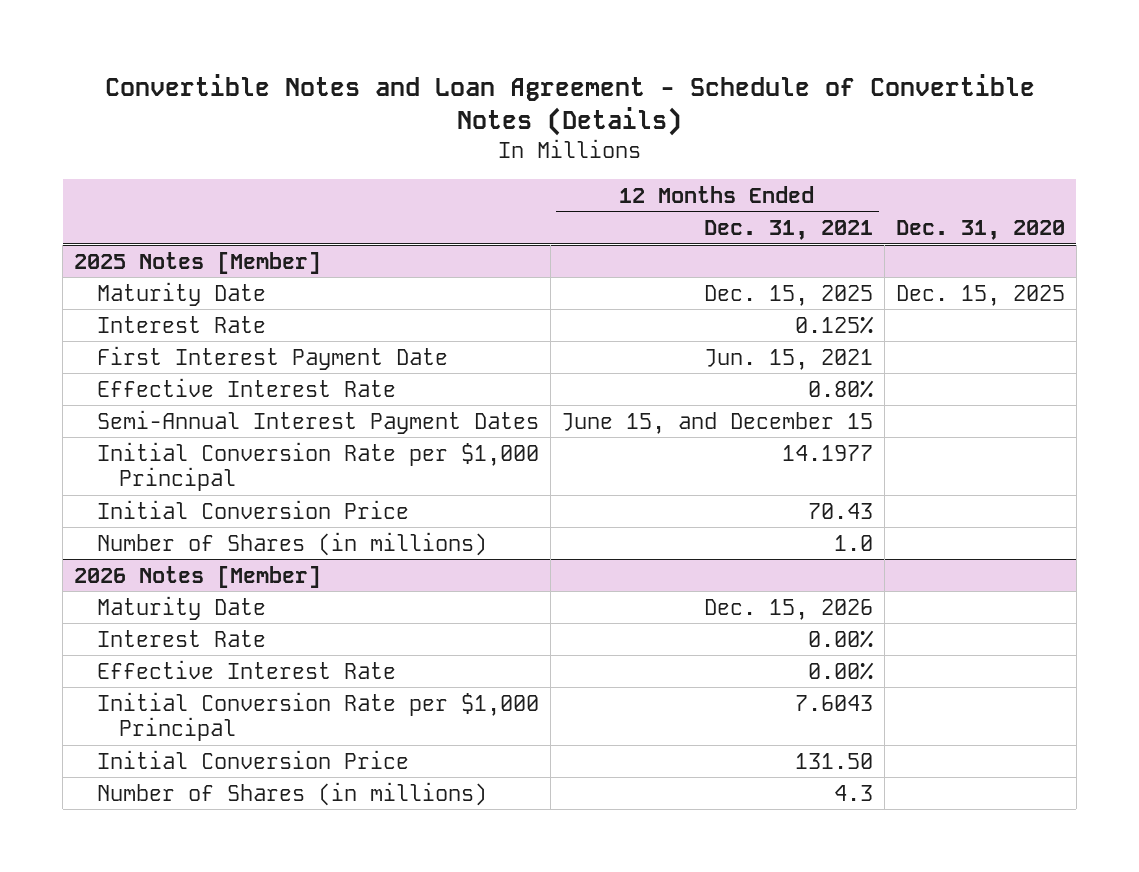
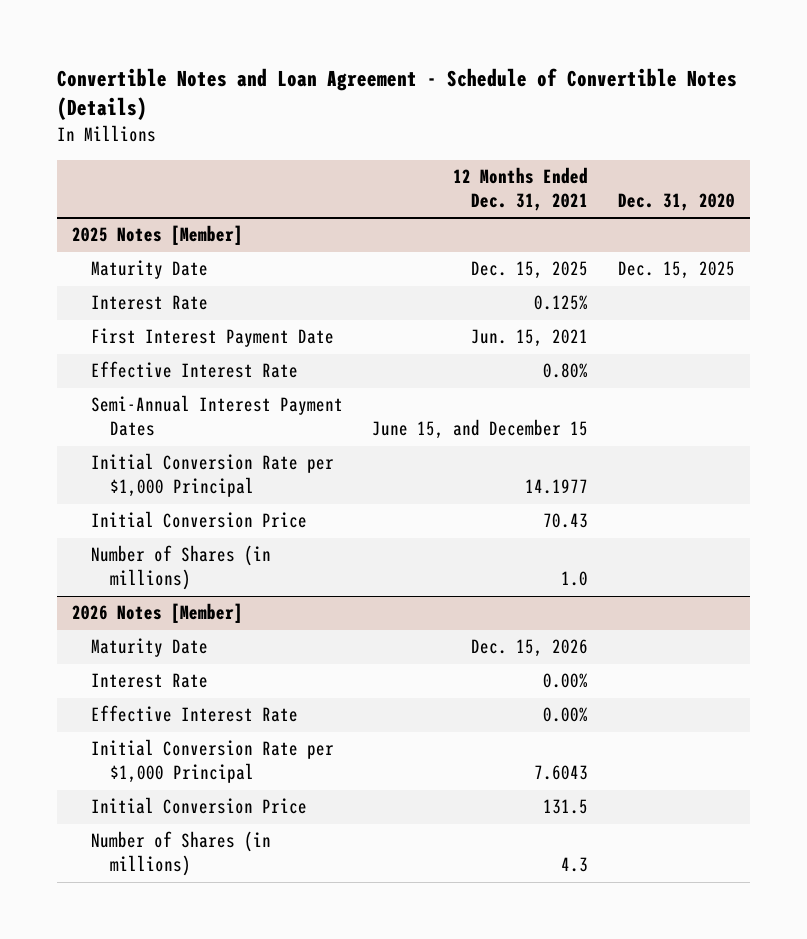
[795,752,874,769] 131.50 -> [543,799,589,815] 131.5

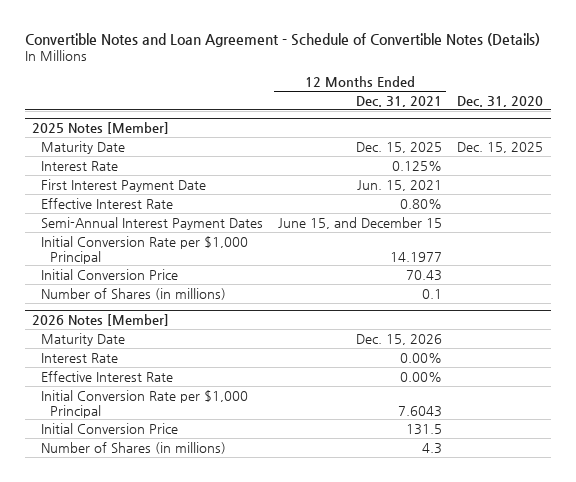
[561,571,589,587] 1.0 -> [422,288,443,299] 0.1

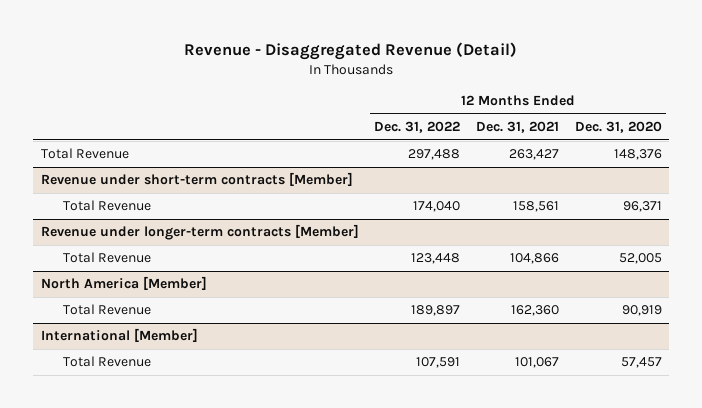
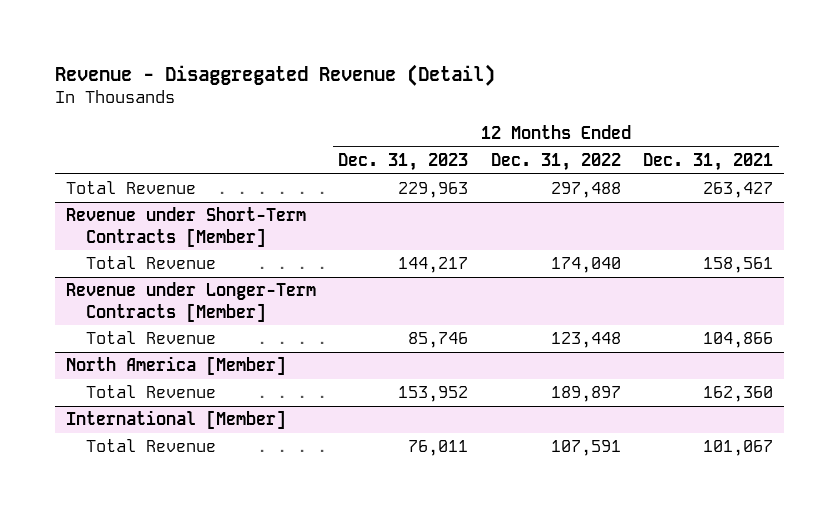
[574,121,662,134] Dec. 31, 2020 -> none
none -> [338,152,469,171] Dec. 31, 2023
[40,172,353,187] Revenue under short-term contracts [Member] -> [66,207,307,247] Revenue under Short-Term Contracts [Member]
[40,224,359,241] Revenue under longer-term contracts [Member] -> [66,282,317,322] Revenue under Longer-Term Contracts [Member]

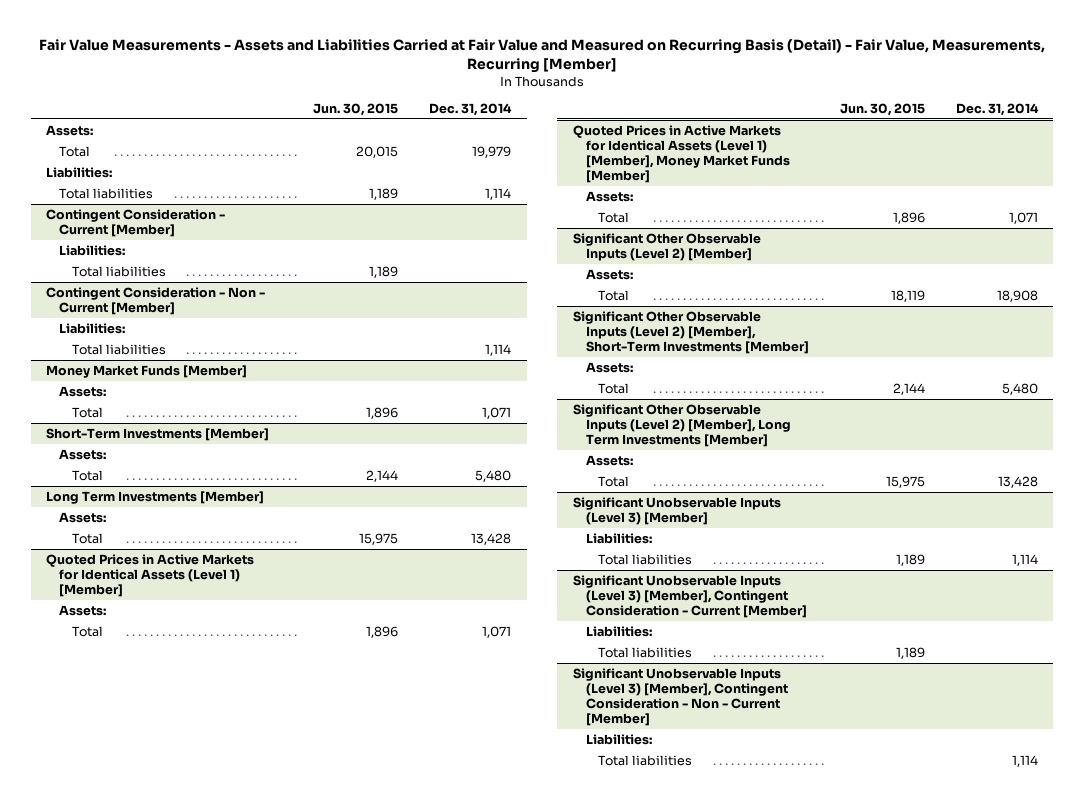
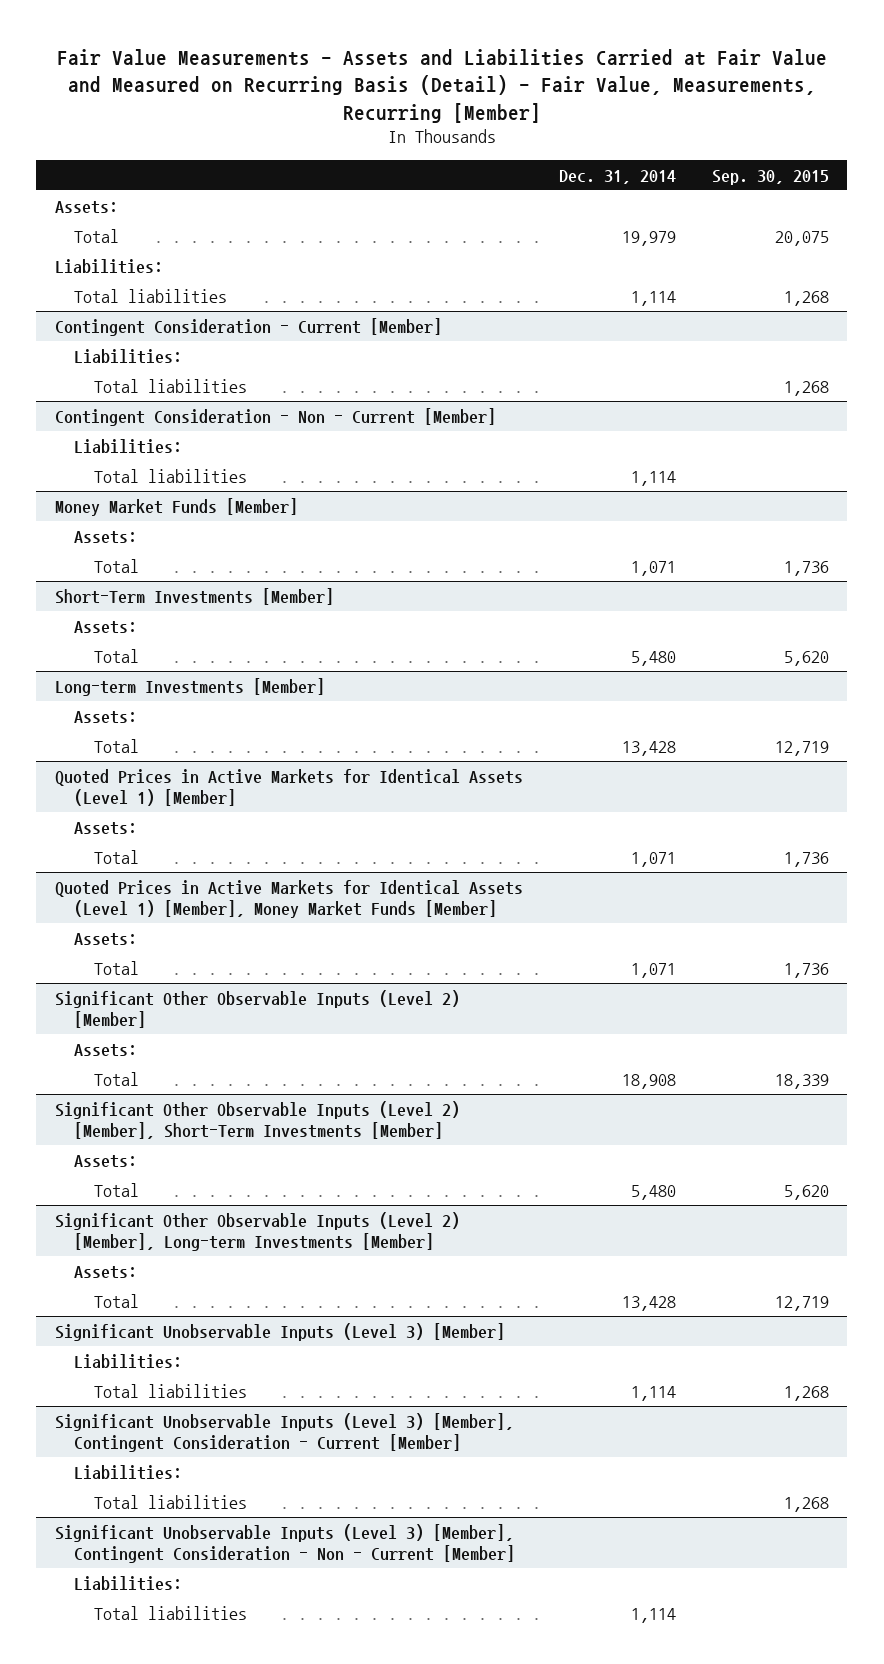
[312,102,398,116] Jun. 30, 2015 -> none
none -> [712,169,830,185] Sep. 30, 2015
[46,491,265,505] Long Term Investments [Member] -> [54,677,325,696] Long-term Investments [Member]
[572,404,791,448] Significant Other Observable Inputs (Level 2) [Member], Long Term Investments [Member] -> [54,1211,460,1251] Significant Other Observable Inputs (Level 2) [Member], Long-term Investments [Member]

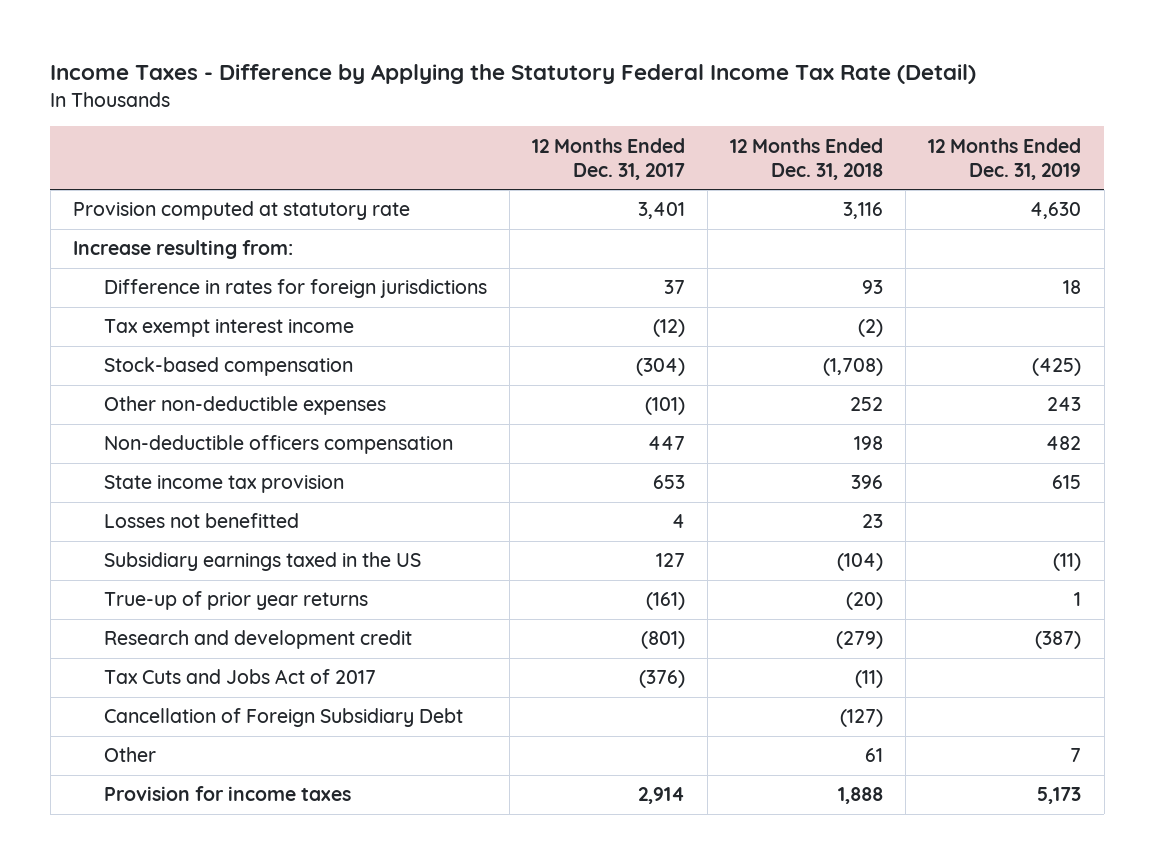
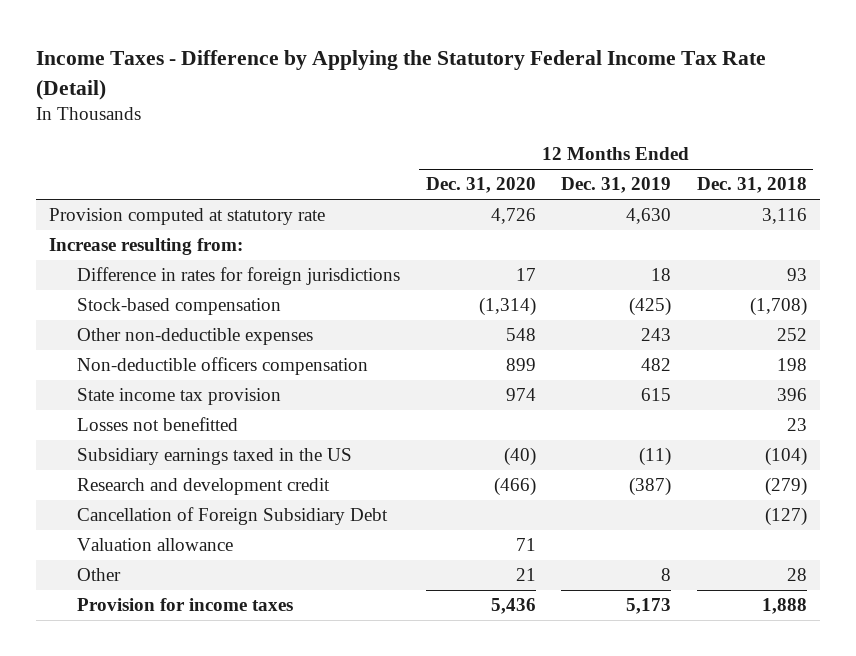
[531,137,685,180] 12 Months Ended Dec. 31, 2017 -> none
none -> [425,177,536,194] Dec. 31, 2020
[103,319,354,338] Tax exempt interest income -> none
[103,591,368,611] True-up of prior year returns -> none
[103,669,376,685] Tax Cuts and Jobs Act of 2017 -> none
none -> [76,538,233,552] Valuation allowance
[865,748,884,763] 61 -> [787,568,808,582] 28
[1070,748,1082,763] 7 -> [661,568,672,582] 8

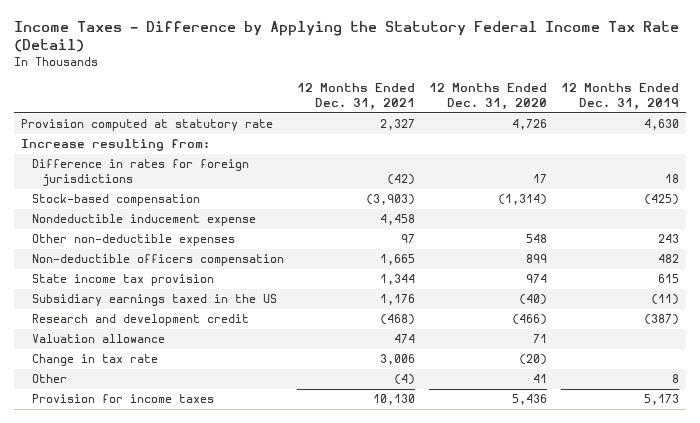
[697,177,808,194] Dec. 31, 2018 -> none
none -> [297,83,416,111] 12 Months Ended Dec. 31, 2021
none -> [31,214,256,227] Nondeductible inducement expense
[76,417,238,432] Losses not benefitted -> none
[76,507,388,526] Cancellation of Foreign Subsidiary Debt -> none
none -> [31,354,158,367] Change in tax rate
[515,568,536,582] 21 -> [533,374,548,384] 41

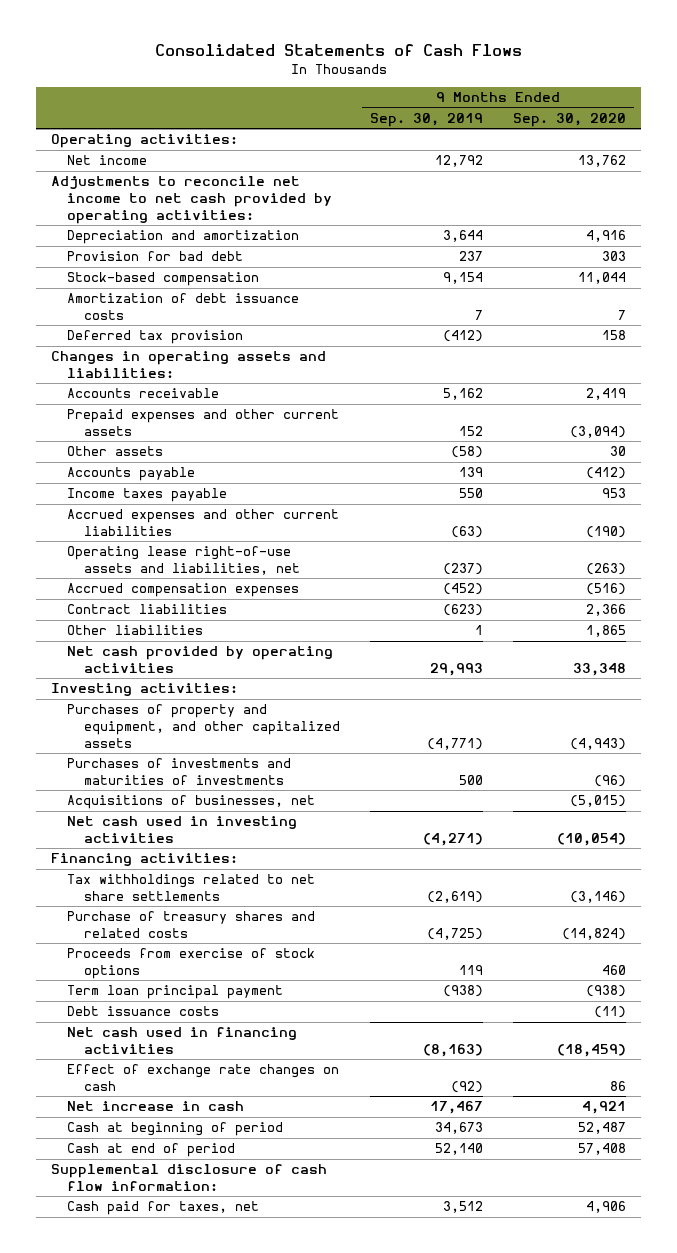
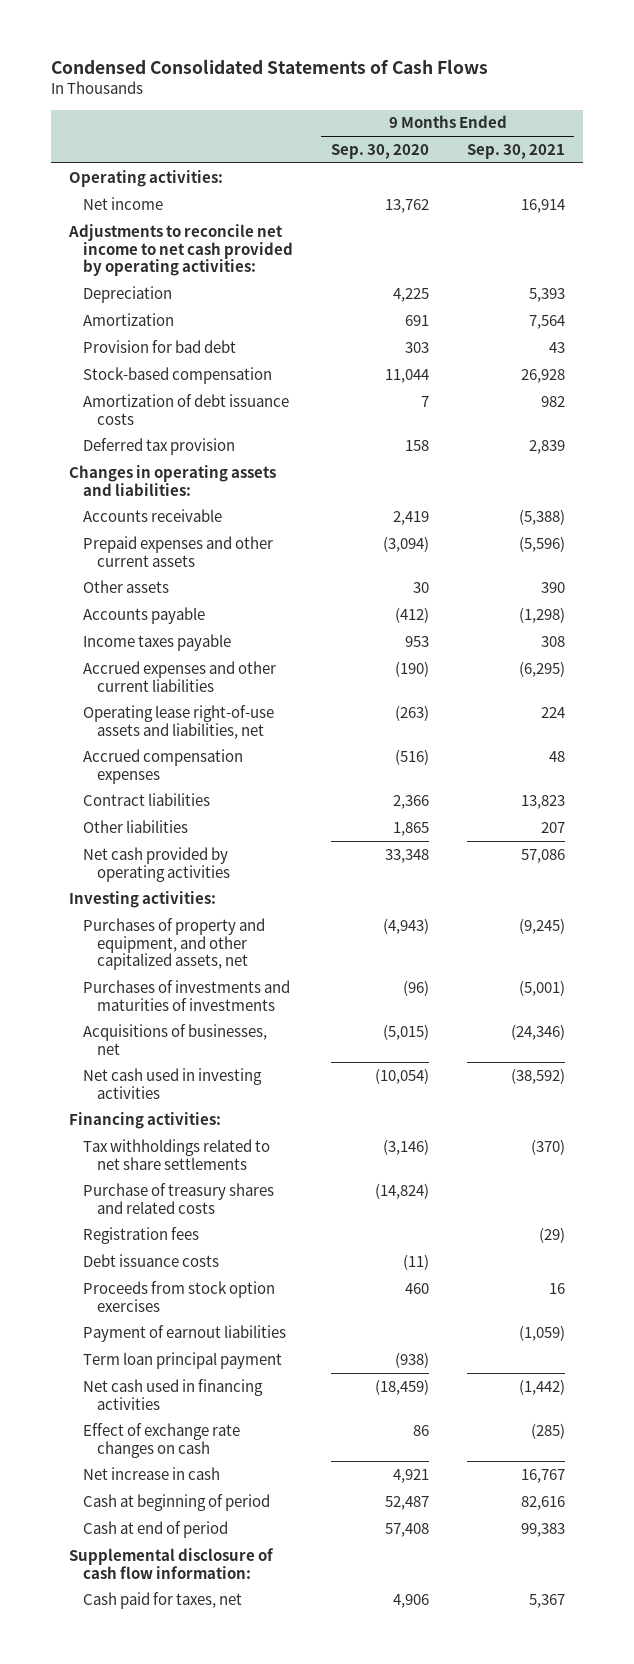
[154,44,522,57] Consolidated Statements of Cash Flows -> [50,59,488,75] Condensed Consolidated Statements of Cash Flows
[369,112,483,127] Sep. 30, 2019 -> none
none -> [466,143,565,159] Sep. 30, 2021
[67,230,300,245] Depreciation and amortization -> none
none -> [83,285,173,303] Depreciation
none -> [83,312,175,326] Amortization
[67,704,340,748] Purchases of property and equipment, and other capitalized assets -> [83,917,266,971] Purchases of property and equipment, and other capitalized assets, net
[67,948,316,980] Proceeds from exercise of stock options -> none
none -> [83,1226,200,1244] Registration fees
none -> [83,1280,276,1312] Proceeds from stock option exercises
none -> [83,1324,287,1342] Payment of earnout liabilities
[67,985,284,1000] Term loan principal payment -> [83,1351,283,1369] Term loan principal payment

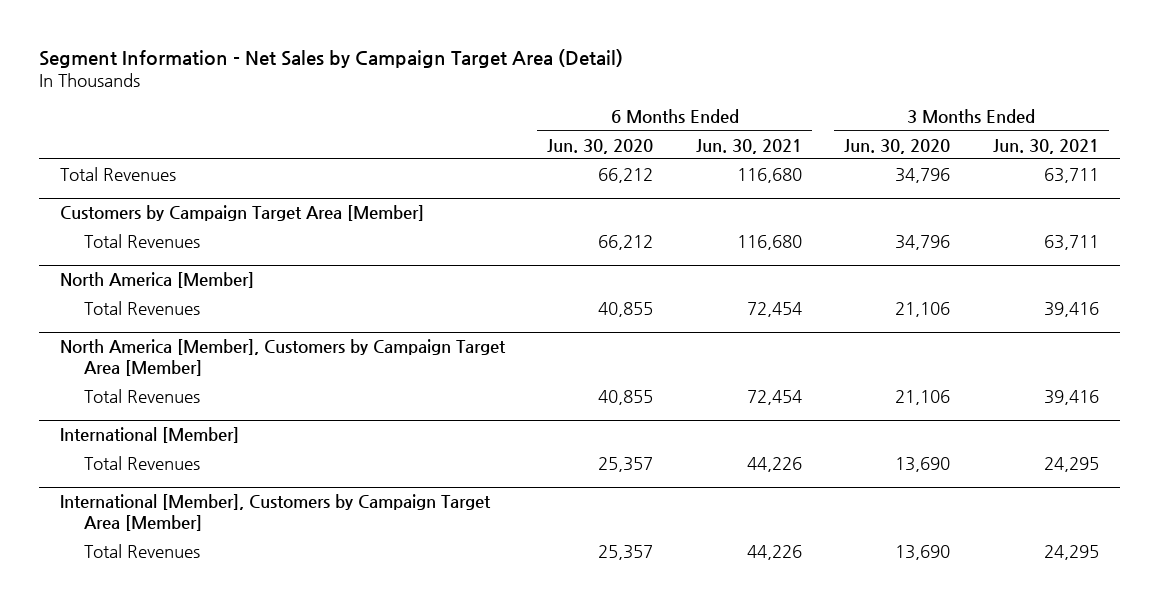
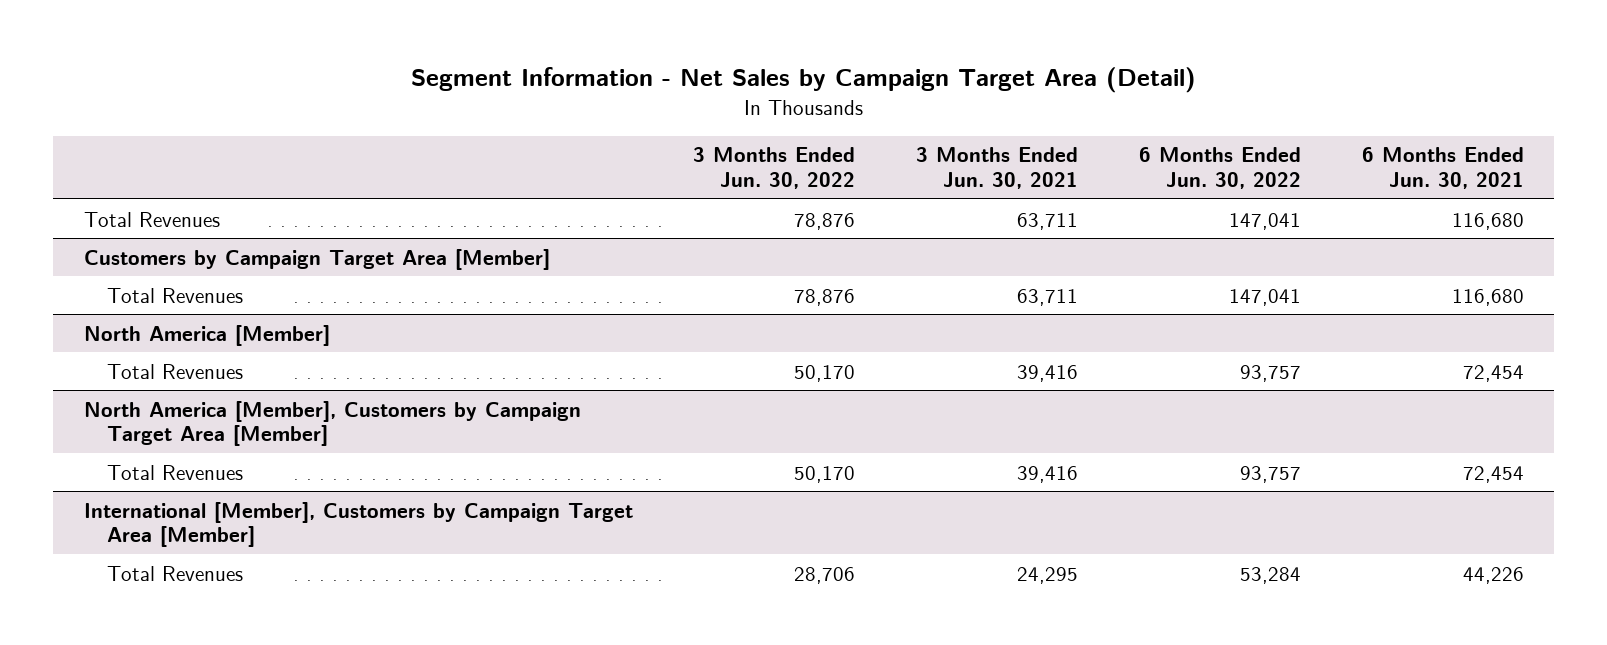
[547,138,654,154] Jun. 30, 2020 -> none
[844,138,951,154] Jun. 30, 2020 -> none
none -> [693,147,856,190] 3 Months Ended Jun. 30, 2022
none -> [1139,147,1302,190] 6 Months Ended Jun. 30, 2022
[60,427,240,444] International [Member] -> none
[83,455,200,470] Total Revenues -> none

